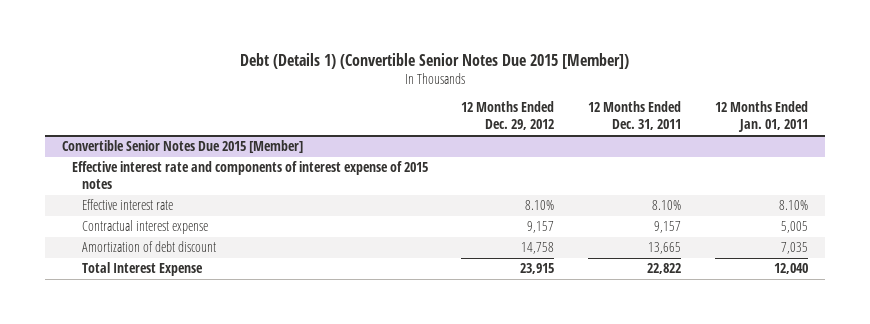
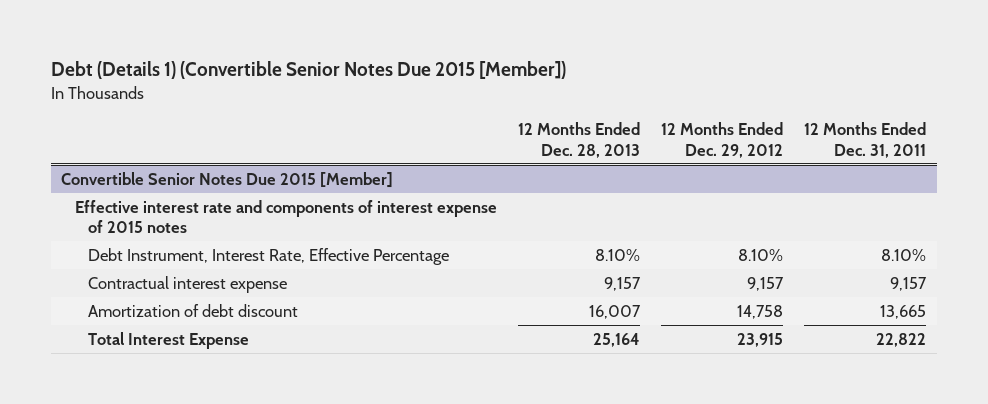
[714,101,808,133] 12 Months Ended Jan. 01, 2011 -> none
none -> [517,122,640,158] 12 Months Ended Dec. 28, 2013
[81,199,173,211] Effective interest rate -> [87,247,449,265] Debt Instrument, Interest Rate, Effective Percentage

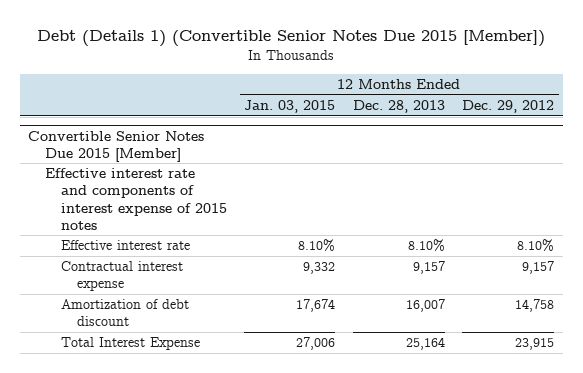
[804,122,927,158] 12 Months Ended Dec. 31, 2011 -> none
none -> [244,100,336,114] Jan. 03, 2015
[87,247,449,265] Debt Instrument, Interest Rate, Effective Percentage -> [61,240,191,251] Effective interest rate

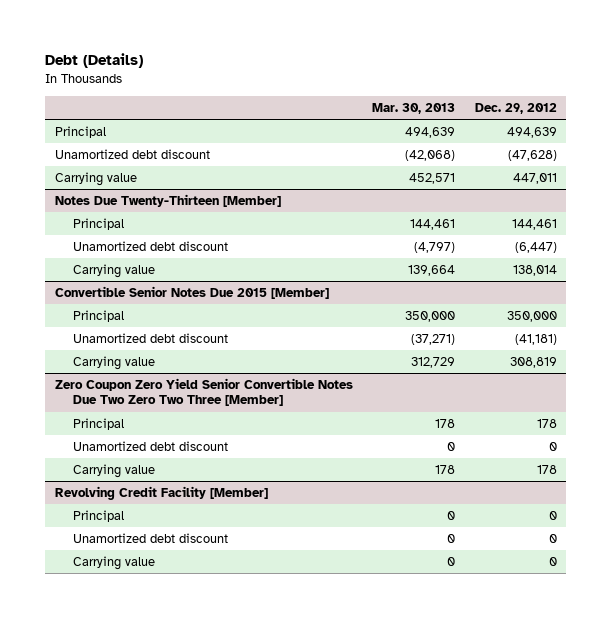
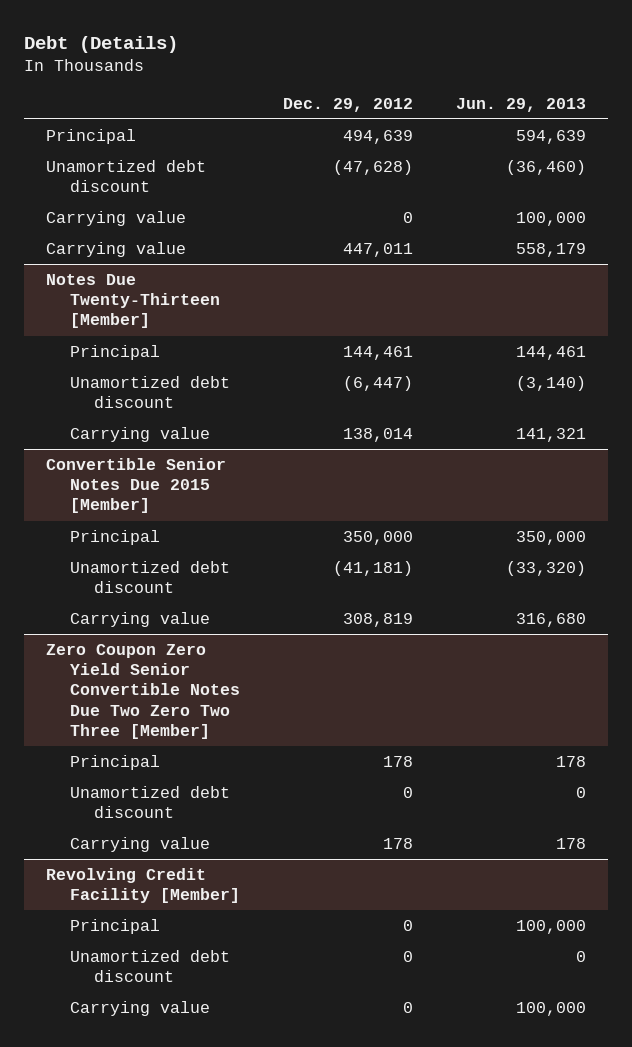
[372,102,456,114] Mar. 30, 2013 -> none
none -> [456,97,587,112] Jun. 29, 2013
none -> [45,211,186,227] Carrying value

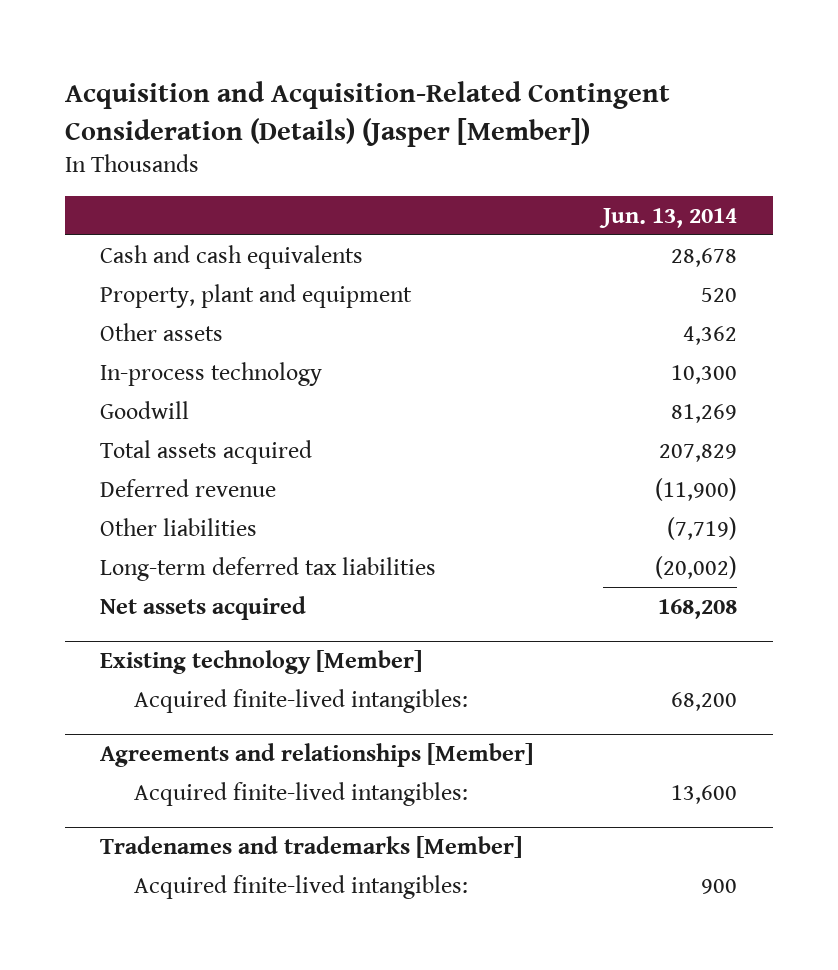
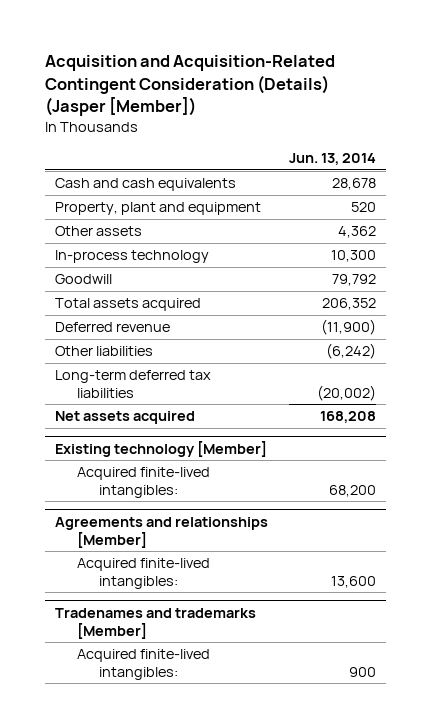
[671,403,738,423] 81,269 -> [331,274,376,287] 79,792
[659,443,738,462] 207,829 -> [321,298,376,311] 206,352
[667,516,738,540] (7,719) -> [325,343,376,360] (6,242)

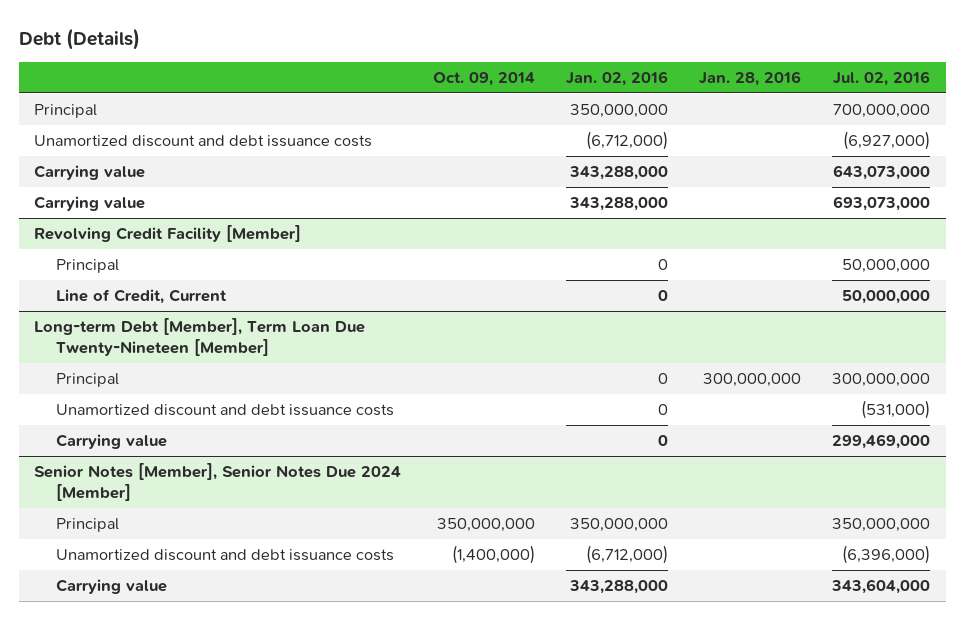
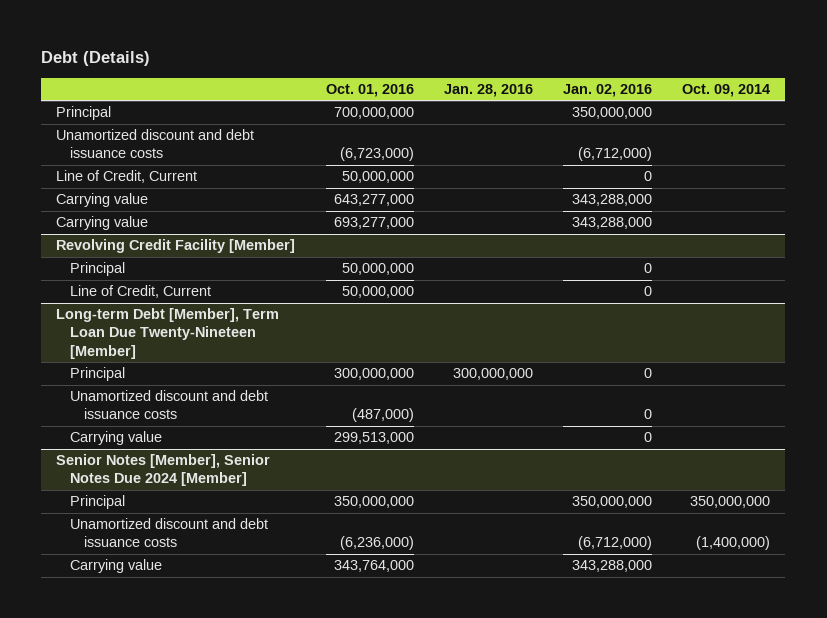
[832,70,930,86] Jul. 02, 2016 -> none
none -> [325,84,414,98] Oct. 01, 2016
none -> [56,170,198,184] Line of Credit, Current

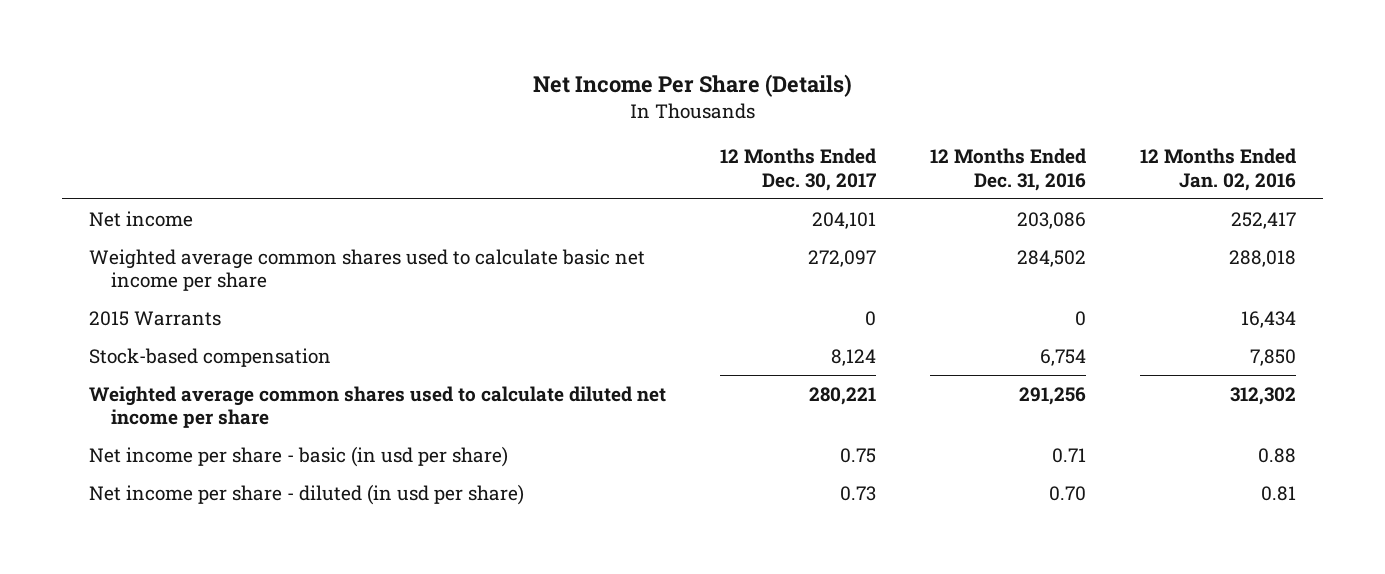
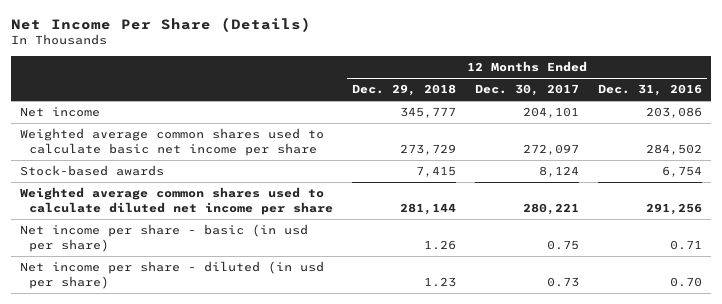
[1139,148,1296,191] 12 Months Ended Jan. 02, 2016 -> none
none -> [351,84,456,97] Dec. 29, 2018
[89,310,222,326] 2015 Warrants -> none
[89,347,332,367] Stock-based compensation -> [20,165,165,177] Stock-based awards

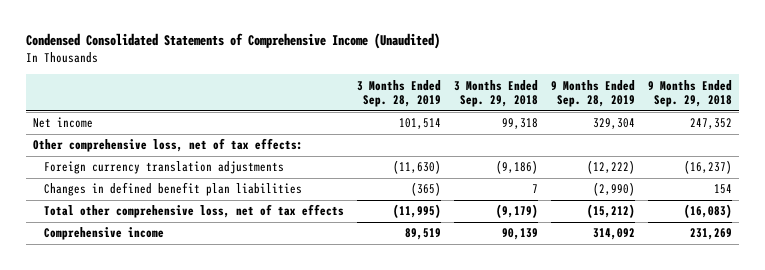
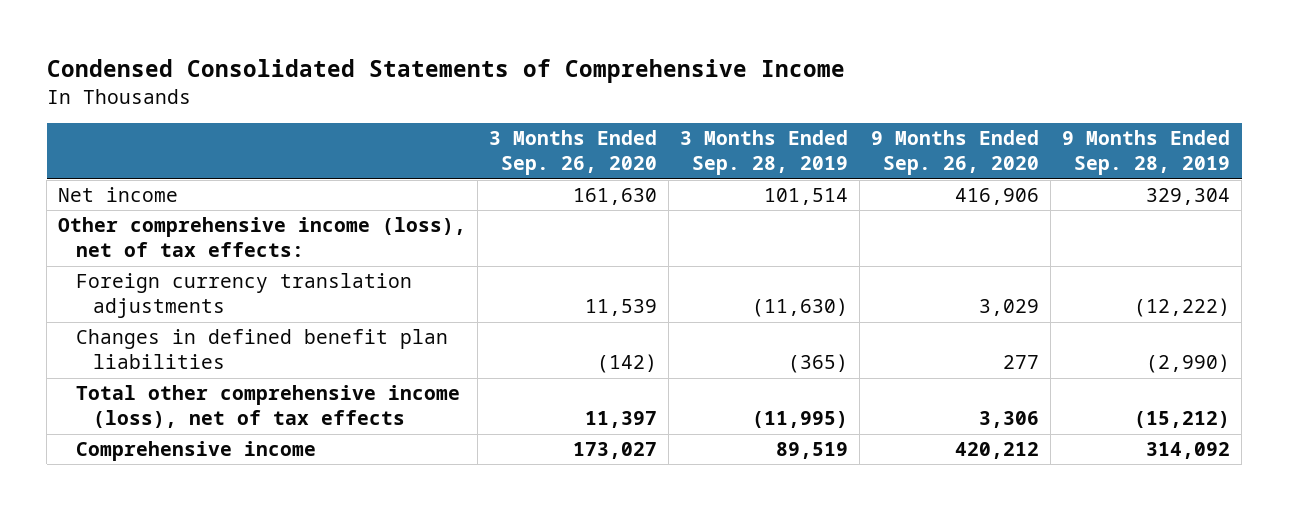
[26,33,441,50] Condensed Consolidated Statements of Comprehensive Income (Unaudited) -> [46,59,845,84] Condensed Consolidated Statements of Comprehensive Income
[454,79,539,108] 3 Months Ended Sep. 29, 2018 -> none
[648,79,733,108] 9 Months Ended Sep. 29, 2018 -> none
none -> [489,130,658,176] 3 Months Ended Sep. 26, 2020
none -> [871,130,1040,176] 9 Months Ended Sep. 26, 2020
[32,138,303,153] Other comprehensive loss, net of tax effects: -> [58,217,467,258] Other comprehensive income (loss), net of tax effects:
[44,204,345,219] Total other comprehensive loss, net of tax effects -> [75,385,460,429] Total other comprehensive income (loss), net of tax effects

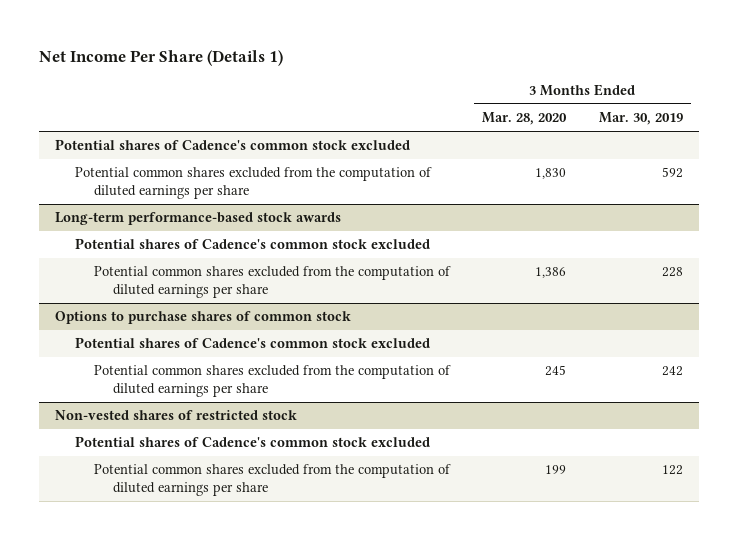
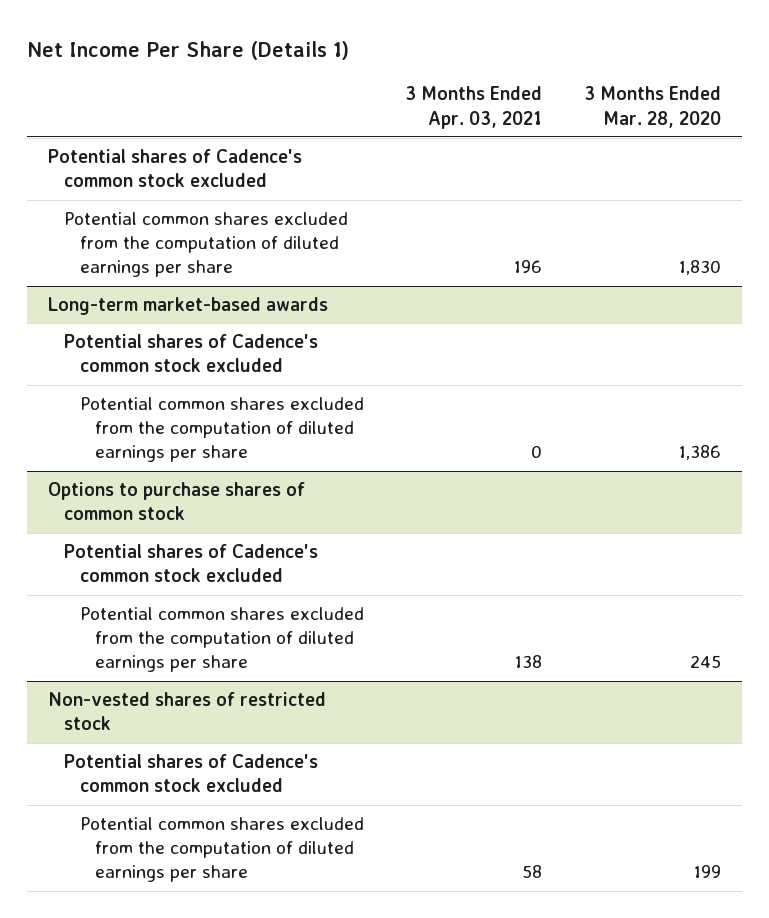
[598,112,683,126] Mar. 30, 2019 -> none
none -> [405,86,543,129] 3 Months Ended Apr. 03, 2021
[55,212,342,226] Long-term performance-based stock awards -> [48,297,329,316] Long-term market-based awards

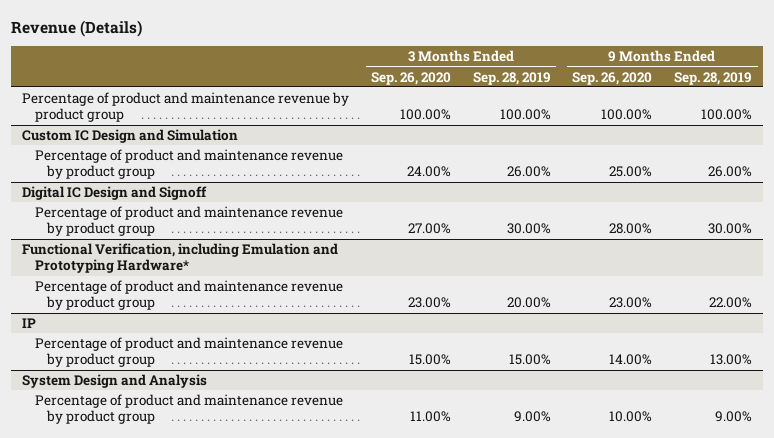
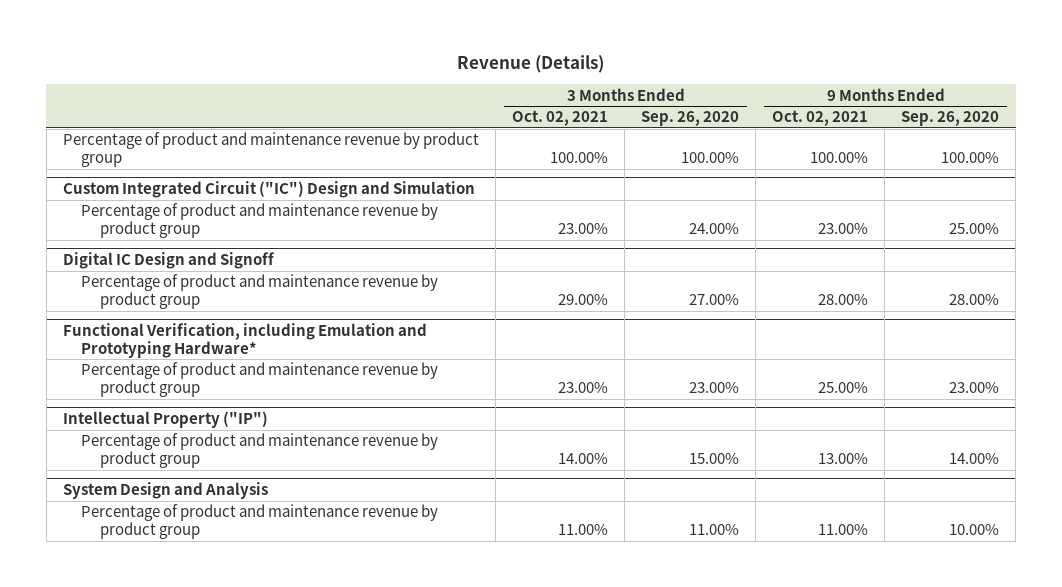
[472,71,551,85] Sep. 28, 2019 -> none
[674,71,753,85] Sep. 28, 2019 -> none
none -> [512,110,609,127] Oct. 02, 2021
none -> [772,110,869,127] Oct. 02, 2021
[22,129,239,144] Custom IC Design and Simulation -> [63,181,476,199] Custom Integrated Circuit ("IC") Design and Simulation
[22,318,37,329] IP -> [63,411,269,429] Intellectual Property ("IP")

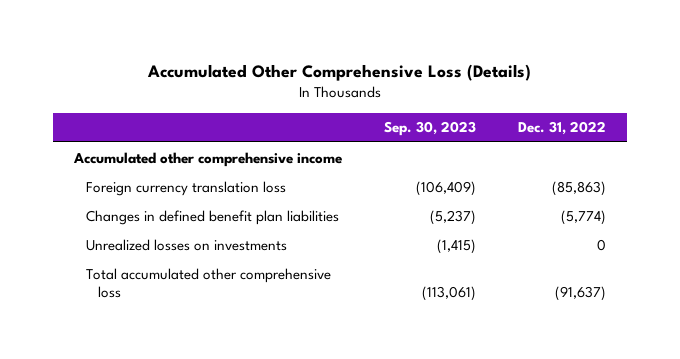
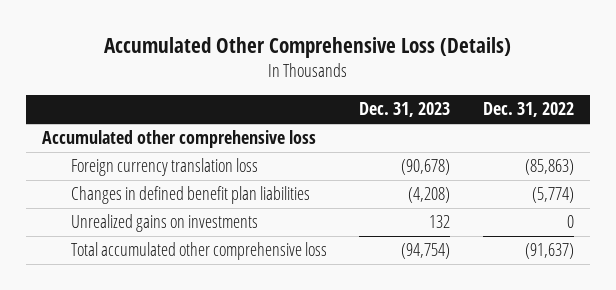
[383,121,476,137] Sep. 30, 2023 -> none
none -> [359,102,451,118] Dec. 31, 2023
[73,151,343,167] Accumulated other comprehensive income -> [42,130,317,149] Accumulated other comprehensive loss
[85,238,287,251] Unrealized losses on investments -> [70,214,258,233] Unrealized gains on investments

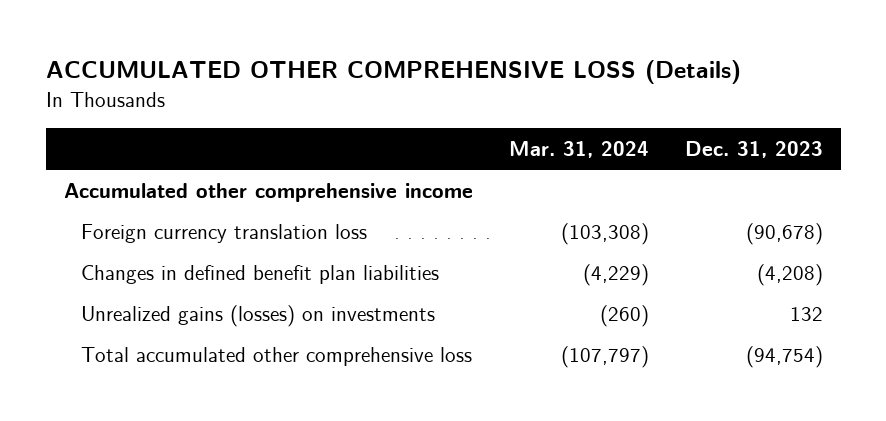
[104,37,512,59] Accumulated Other Comprehensive Loss (Details) -> [45,60,741,85] ACCUMULATED OTHER COMPREHENSIVE LOSS (Details)
[483,102,575,118] Dec. 31, 2022 -> none
none -> [508,140,649,158] Mar. 31, 2024
[42,130,317,149] Accumulated other comprehensive loss -> [63,182,473,202] Accumulated other comprehensive income
[70,214,258,233] Unrealized gains on investments -> [81,304,436,327] Unrealized gains (losses) on investments

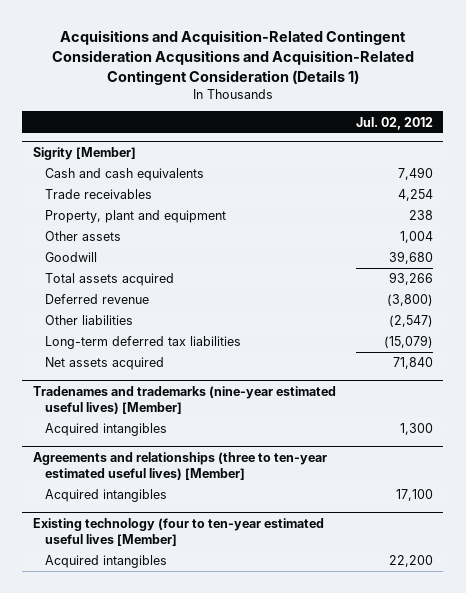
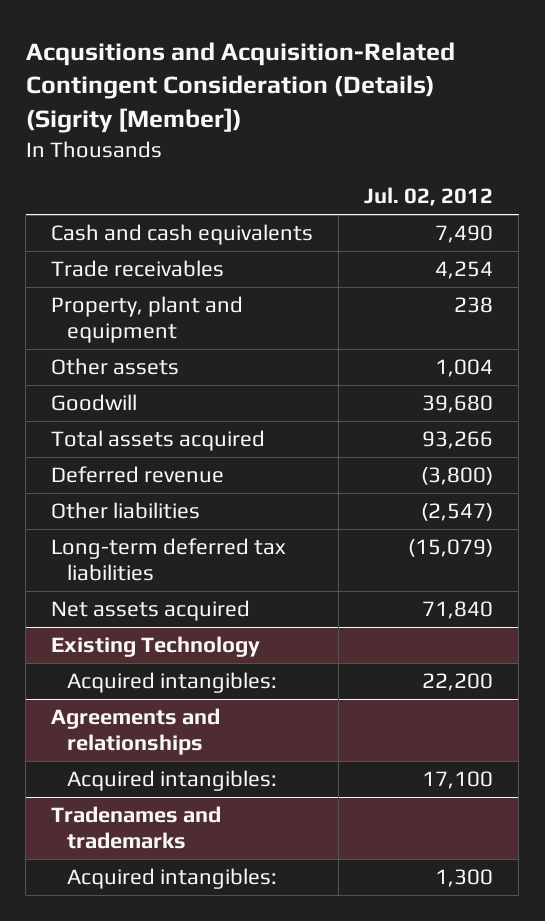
[51,29,414,85] Acquisitions and Acquisition-Related Contingent Consideration Acqusitions and Acquisition-Related Contingent Consideration (Details 1) -> [25,41,455,134] Acqusitions and Acquisition-Related Contingent Consideration (Details) (Sigrity [Member])
[32,147,136,161] Sigrity [Member] -> none
[32,386,336,415] Tradenames and trademarks (nine-year estimated useful lives) [Member] -> none
[32,452,327,481] Agreements and relationships (three to ten-year estimated useful lives) [Member] -> none
[32,518,324,547] Existing technology (four to ten-year estimated useful lives [Member] -> none
none -> [51,636,261,658] Existing Technology
[45,423,168,437] Acquired intangibles -> [67,672,278,694] Acquired intangibles:
[400,423,434,436] 1,300 -> [422,673,494,692] 22,200
none -> [51,708,221,756] Agreements and relationships
[45,489,168,503] Acquired intangibles -> [67,770,278,792] Acquired intangibles:
none -> [51,806,222,850] Tradenames and trademarks
[45,555,168,569] Acquired intangibles -> [67,868,278,890] Acquired intangibles:
[389,555,434,568] 22,200 -> [435,869,494,888] 1,300

